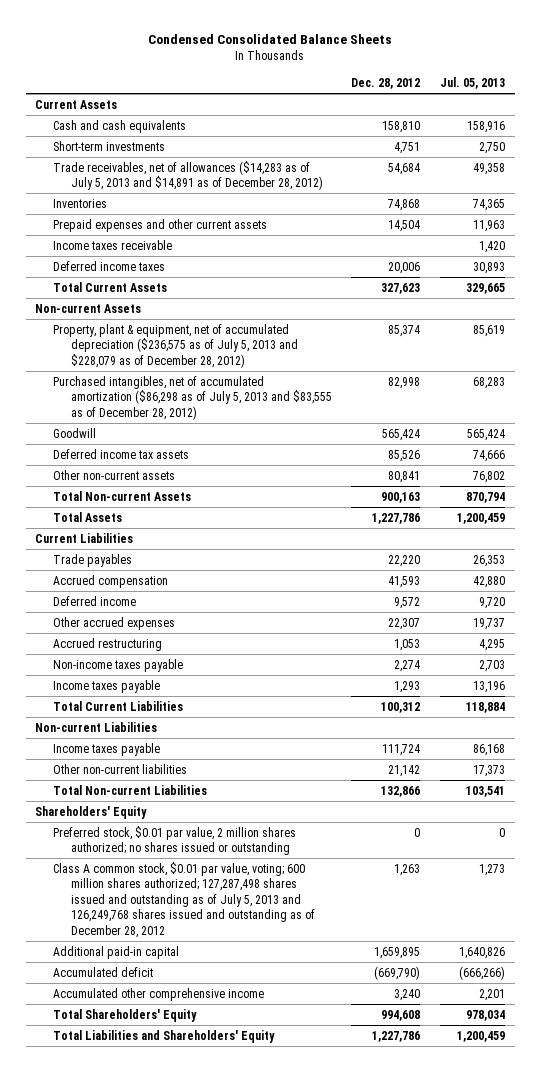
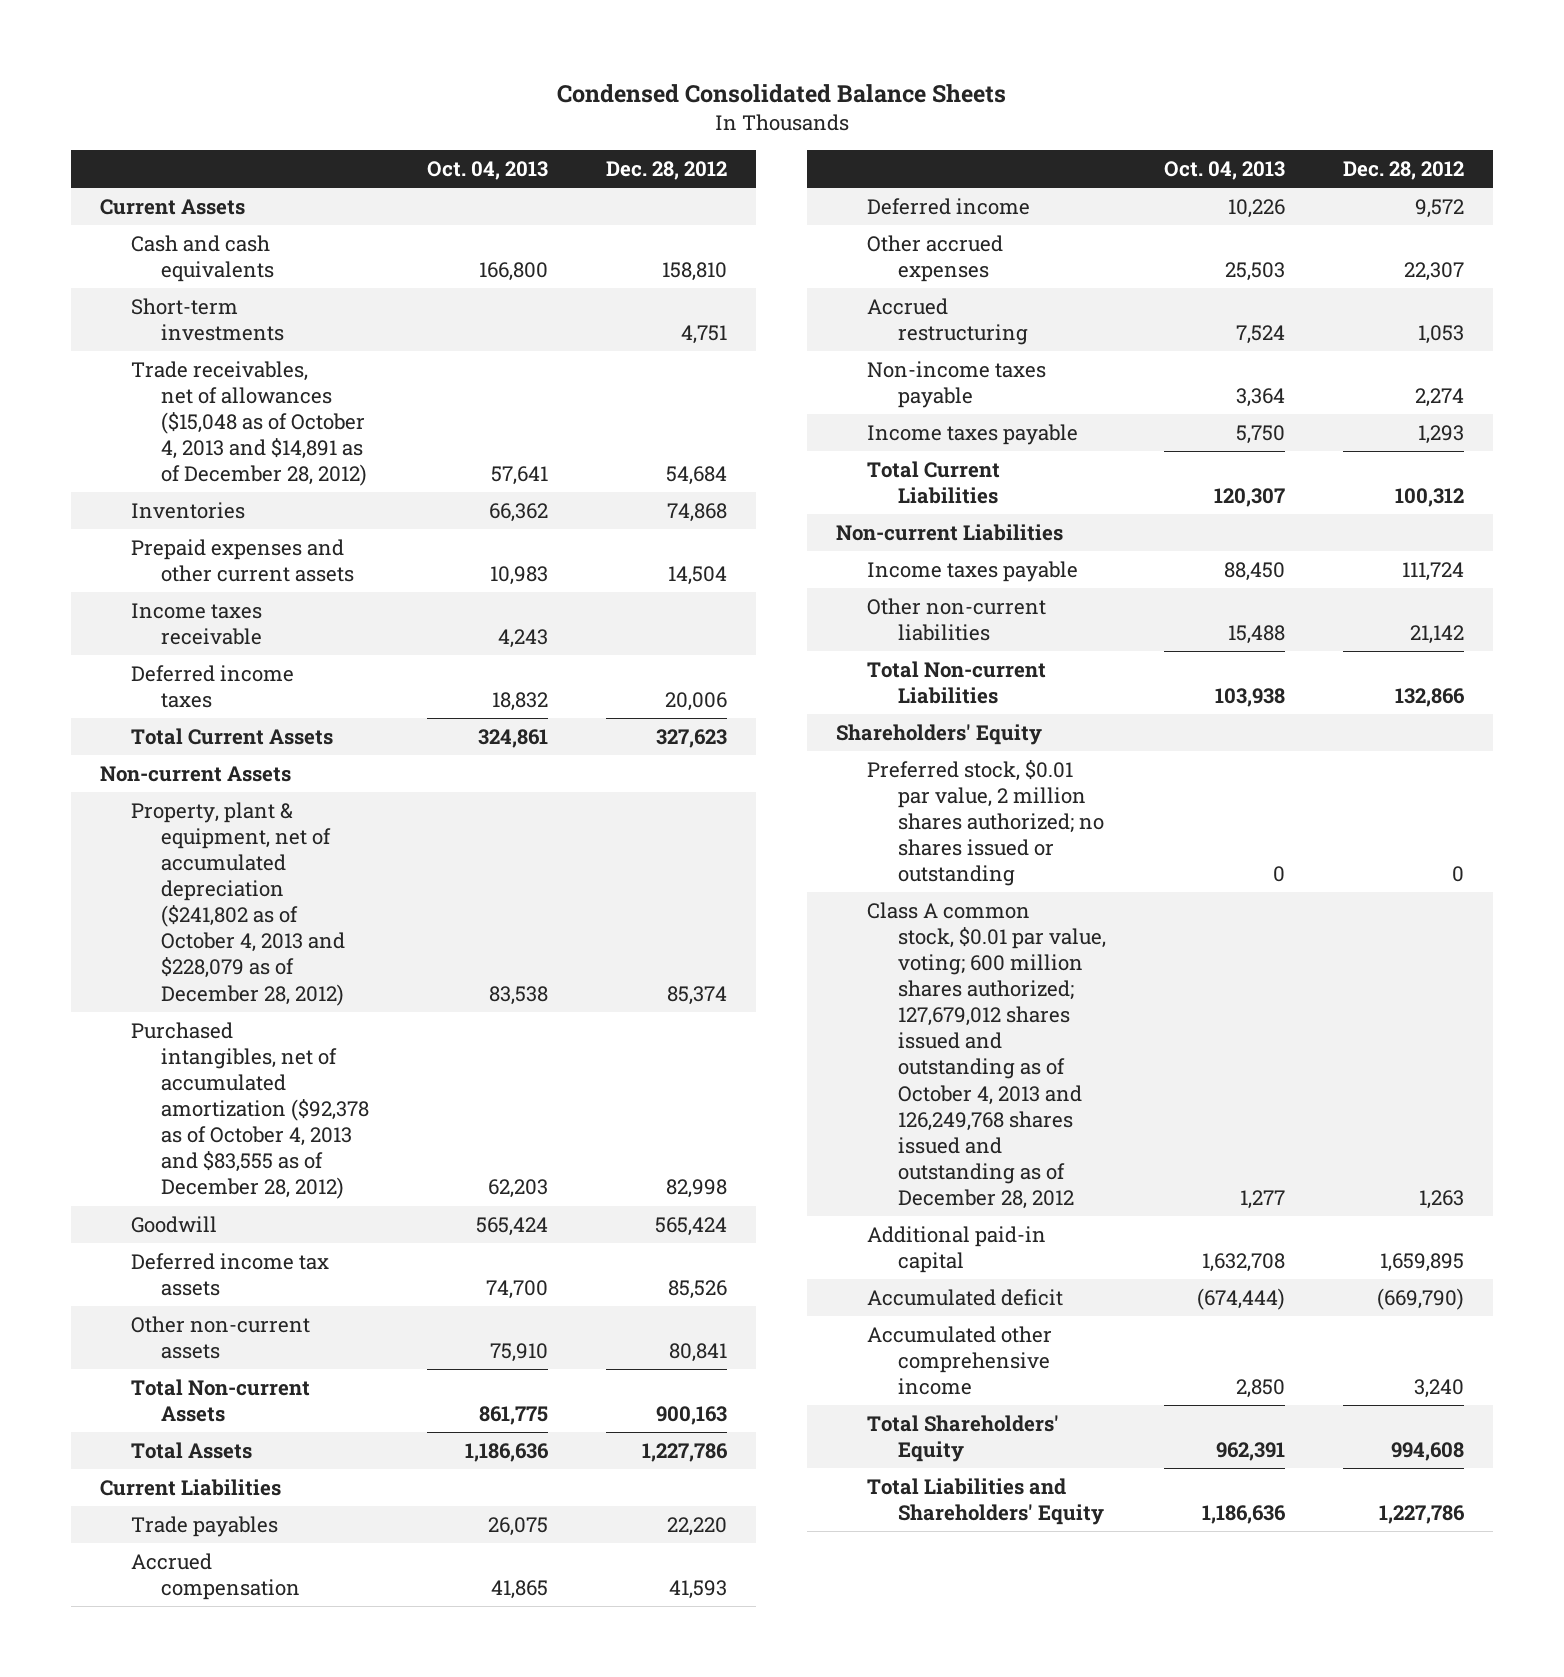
[439,76,505,89] Jul. 05, 2013 -> none
none -> [427,161,549,181] Oct. 04, 2013
[53,160,323,191] Trade receivables, net of allowances ($14,283 as of July 5, 2013 and $14,891 as of December 28, 2012) -> [130,360,368,487] Trade receivables, net of allowances ($15,048 as of October 4, 2013 and $14,891 as of December 28, 2012)
[53,323,298,368] Property, plant & equipment, net of accumulated depreciation ($236,575 as of July 5, 2013 and $228,079 as of December 28, 2012) -> [130,801,346,1006] Property, plant & equipment, net of accumulated depreciation ($241,802 as of October 4, 2013 and $228,079 as of December 28, 2012)
[53,375,332,420] Purchased intangibles, net of accumulated amortization ($86,298 as of July 5, 2013 and $83,555 as of December 28, 2012) -> [130,1021,370,1200] Purchased intangibles, net of accumulated amortization ($92,378 as of October 4, 2013 and $83,555 as of December 28, 2012)
[53,861,315,938] Class A common stock, $0.01 par value, voting; 600 million shares authorized; 127,287,498 shares issued and outstanding as of July 5, 2013 and 126,249,768 shares issued and outstanding as of December 28, 2012 -> [867,901,1107,1209] Class A common stock, $0.01 par value, voting; 600 million shares authorized; 127,679,012 shares issued and outstanding as of October 4, 2013 and 126,249,768 shares issued and outstanding as of December 28, 2012

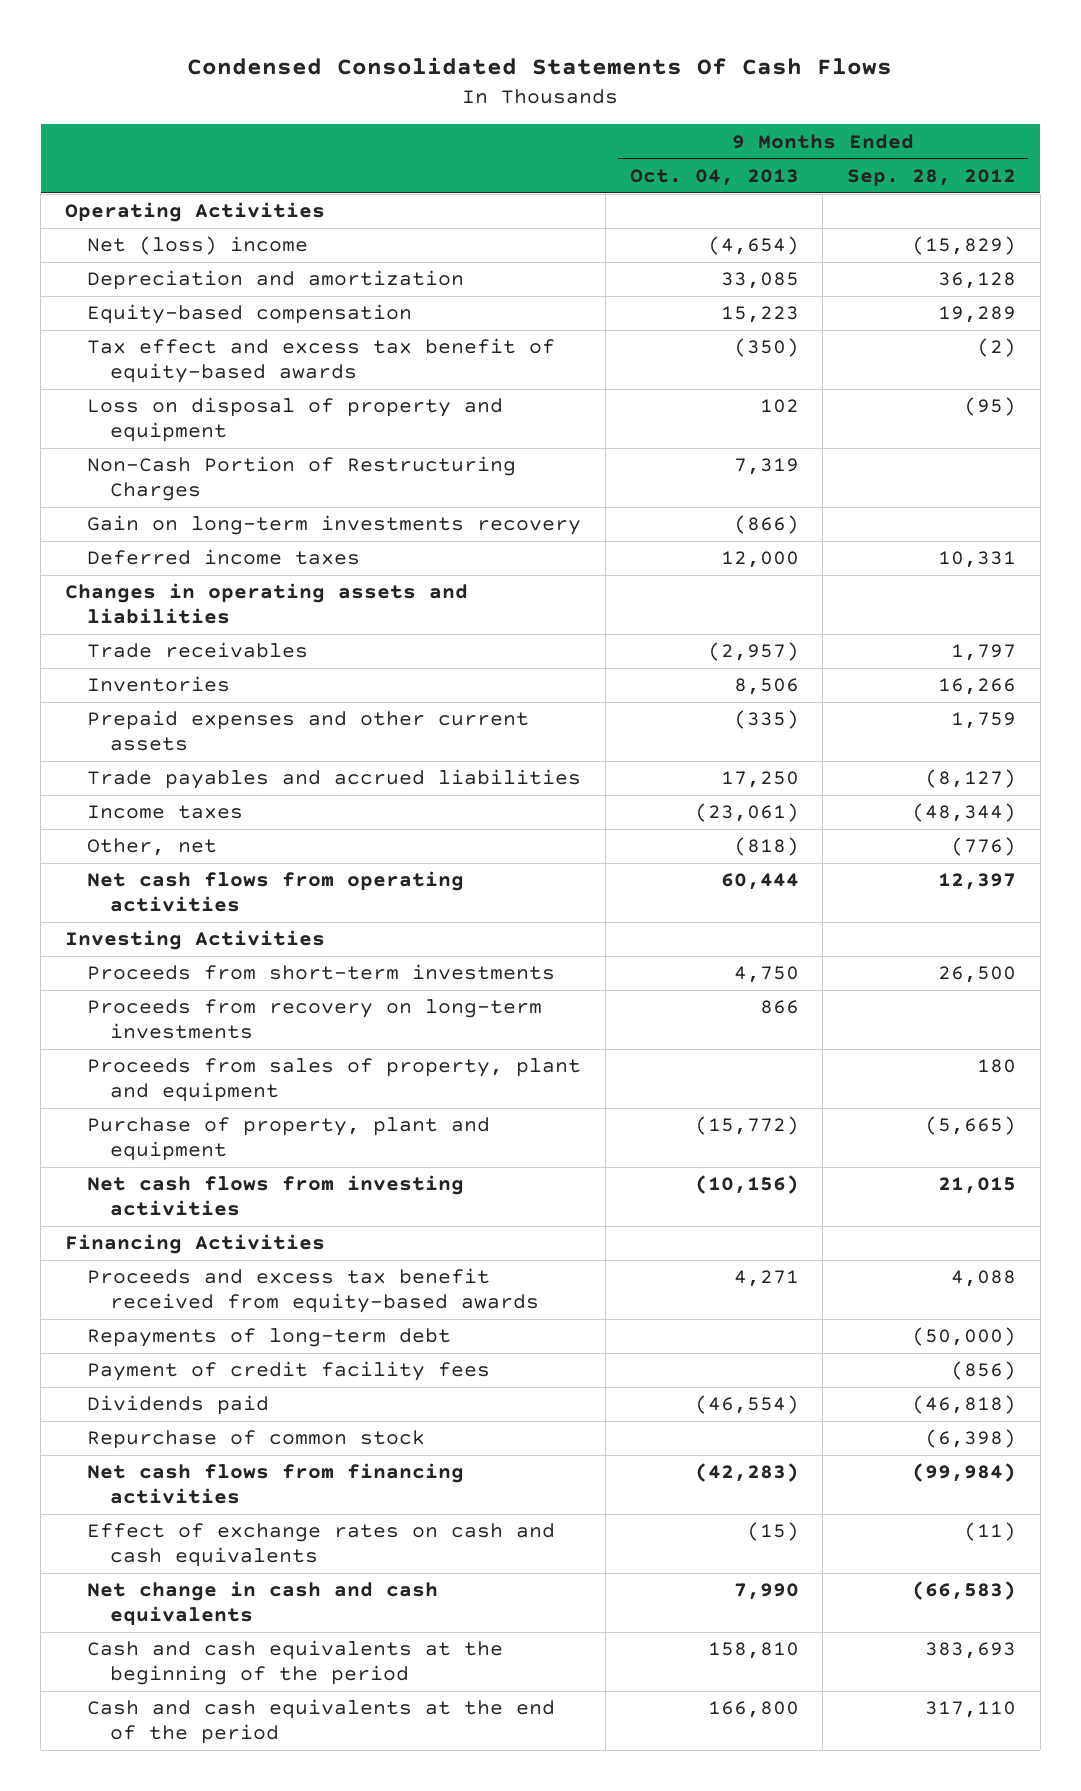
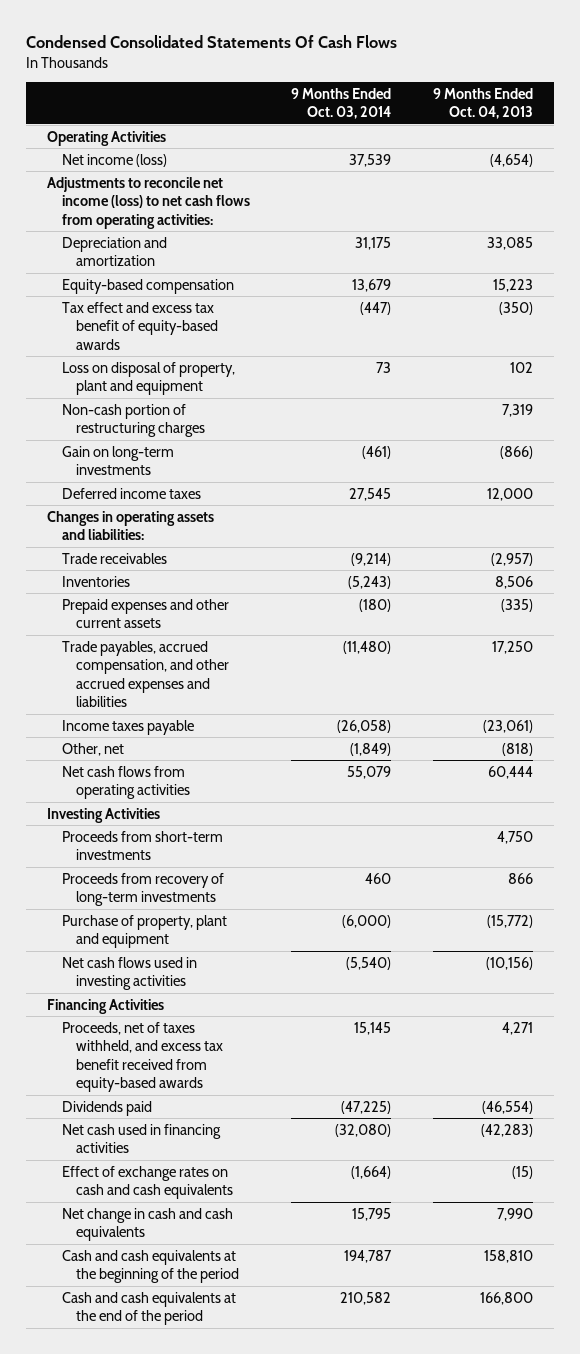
[847,169,1017,188] Sep. 28, 2012 -> none
none -> [291,87,392,120] 9 Months Ended Oct. 03, 2014
[87,236,309,256] Net (loss) income -> [61,153,167,167] Net income (loss)
none -> [47,176,250,229] Adjustments to reconcile net income (loss) to net cash flows from operating activities:
[87,397,504,443] Loss on disposal of property and equipment -> [61,361,235,396] Loss on disposal of property, plant and equipment
[87,456,517,502] Non-Cash Portion of Restructuring Charges -> [61,403,206,438] Non-cash portion of restructuring charges
[87,515,582,536] Gain on long-term investments recovery -> [61,445,174,476] Gain on long-term investments
[64,583,468,625] Changes in operating assets and liabilities -> [47,510,215,541] Changes in operating assets and liabilities:
[87,769,582,790] Trade payables and accrued liabilities -> [61,640,230,708] Trade payables, accrued compensation, and other accrued expenses and liabilities
[87,805,244,820] Income taxes -> [61,719,194,735] Income taxes payable
[87,1058,582,1103] Proceeds from sales of property, plant and equipment -> none
[87,999,543,1040] Proceeds from recovery on long-term investments -> [61,872,224,907] Proceeds from recovery of long-term investments
[87,1175,465,1217] Net cash flows from investing activities -> [61,956,197,991] Net cash flows used in investing activities
[87,1328,452,1348] Repayments of long-term debt -> none
[87,1361,491,1382] Payment of credit facility fees -> none
[87,1268,540,1314] Proceeds and excess tax benefit received from equity-based awards -> [61,1021,224,1093] Proceeds, net of taxes withheld, and excess tax benefit received from equity-based awards
[87,1430,426,1450] Repurchase of common stock -> none
[87,1463,465,1505] Net cash flows from financing activities -> [61,1123,221,1154] Net cash used in financing activities

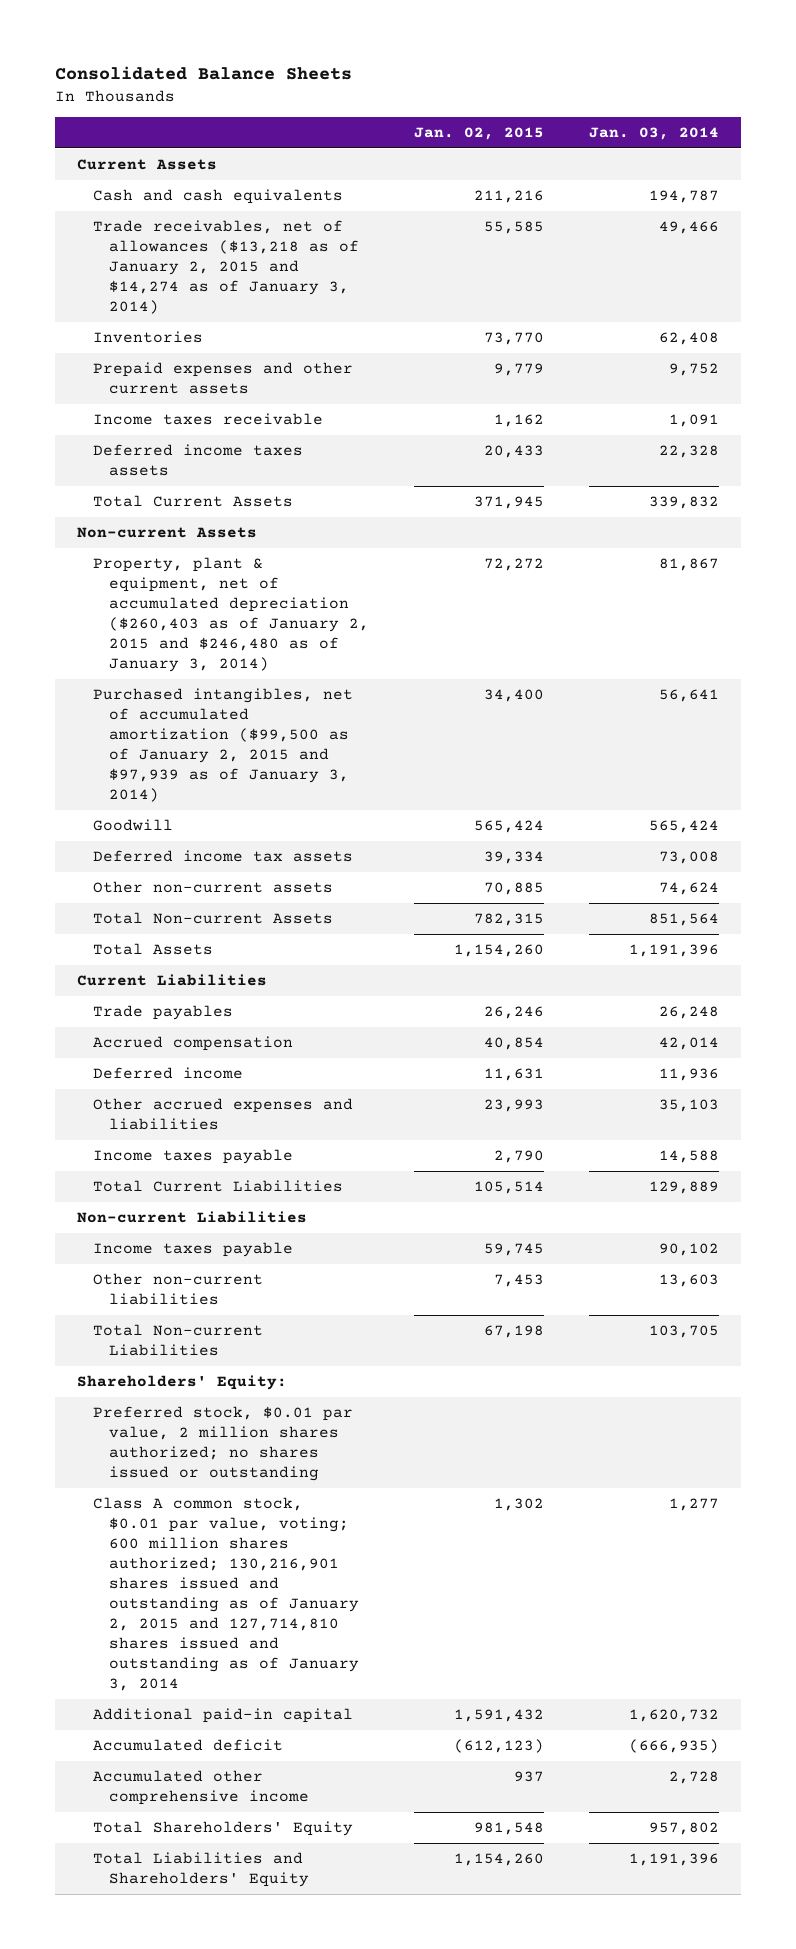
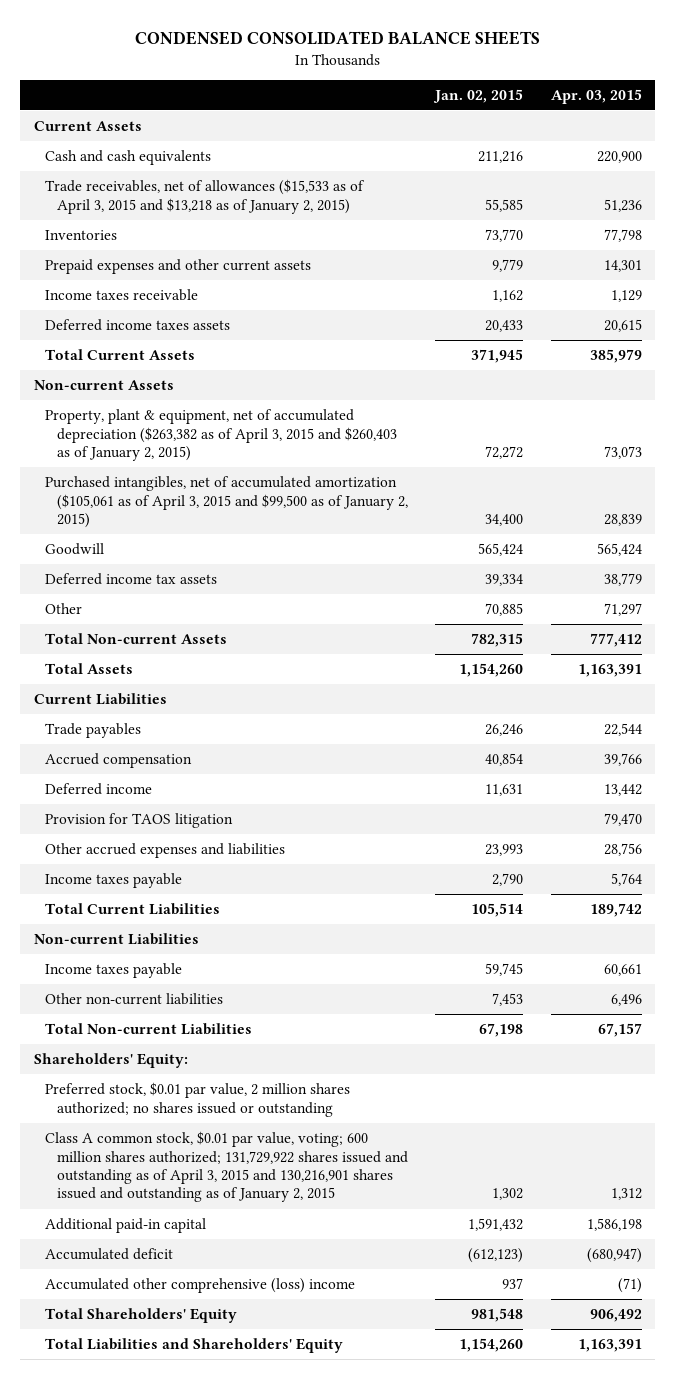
[54,66,352,81] Consolidated Balance Sheets -> [134,30,540,45] CONDENSED CONSOLIDATED BALANCE SHEETS
[588,126,719,140] Jan. 03, 2014 -> none
none -> [550,88,642,104] Apr. 03, 2015
[93,220,359,314] Trade receivables, net of allowances ($13,218 as of January 2, 2015 and $14,274 as of January 3, 2014) -> [45,179,366,214] Trade receivables, net of allowances ($15,533 as of April 3, 2015 and $13,218 as of January 2, 2015)
[93,557,369,672] Property, plant & equipment, net of accumulated depreciation ($260,403 as of January 2, 2015 and $246,480 as of January 3, 2014) -> [45,409,397,461] Property, plant & equipment, net of accumulated depreciation ($263,382 as of April 3, 2015 and $260,403 as of January 2, 2015)
[93,688,354,802] Purchased intangibles, net of accumulated amortization ($99,500 as of January 2, 2015 and $97,939 as of January 3, 2014) -> [45,476,408,528] Purchased intangibles, net of accumulated amortization ($105,061 as of April 3, 2015 and $99,500 as of January 2, 2015)
[93,881,334,894] Other non-current assets -> [45,603,83,615] Other
none -> [45,813,234,829] Provision for TAOS litigation
[93,1497,359,1691] Class A common stock, $0.01 par value, voting; 600 million shares authorized; 130,216,901 shares issued and outstanding as of January 2, 2015 and 127,714,810 shares issued and outstanding as of January 3, 2014 -> [45,1131,408,1203] Class A common stock, $0.01 par value, voting; 600 million shares authorized; 131,729,922 shares issued and outstanding as of April 3, 2015 and 130,216,901 shares issued and outstanding as of January 2, 2015
[93,1770,309,1806] Accumulated other comprehensive income -> [45,1278,356,1294] Accumulated other comprehensive (loss) income

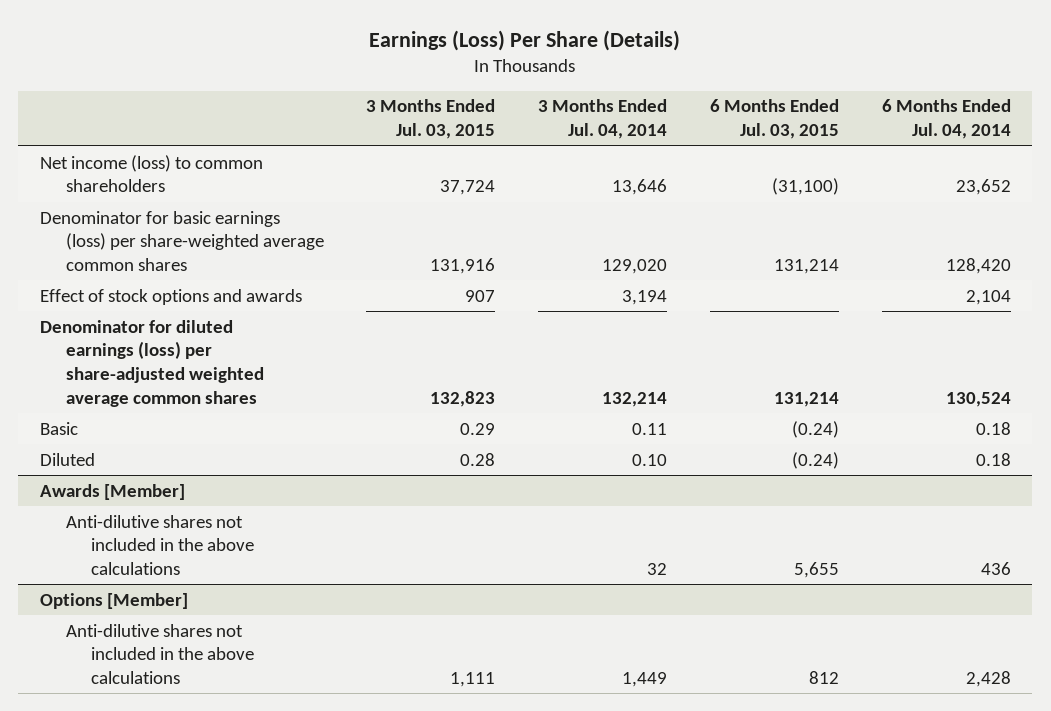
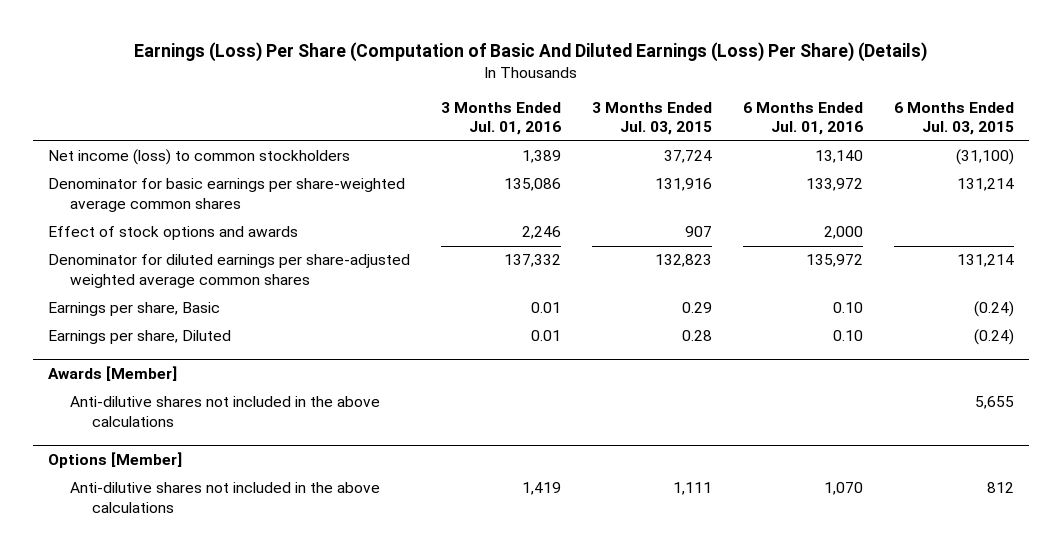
[369,30,681,52] Earnings (Loss) Per Share (Details) -> [133,41,927,62] Earnings (Loss) Per Share (Computation of Basic And Diluted Earnings (Loss) Per Share) (Details)
[538,99,668,140] 3 Months Ended Jul. 04, 2014 -> none
[881,99,1011,140] 6 Months Ended Jul. 04, 2014 -> none
none -> [441,101,562,136] 3 Months Ended Jul. 01, 2016
none -> [742,101,863,136] 6 Months Ended Jul. 01, 2016
[39,154,263,193] Net income (loss) to common shareholders -> [48,149,351,166] Net income (loss) to common stockholders
[39,210,324,271] Denominator for basic earnings (loss) per share-weighted average common shares -> [48,178,406,213] Denominator for basic earnings per share-weighted average common shares
[39,319,264,407] Denominator for diluted earnings (loss) per share-adjusted weighted average common shares -> [48,254,411,289] Denominator for diluted earnings per share-adjusted weighted average common shares
[39,421,78,435] Basic -> [48,302,221,317] Earnings per share, Basic
[39,452,95,466] Diluted -> [48,330,232,345] Earnings per share, Diluted

